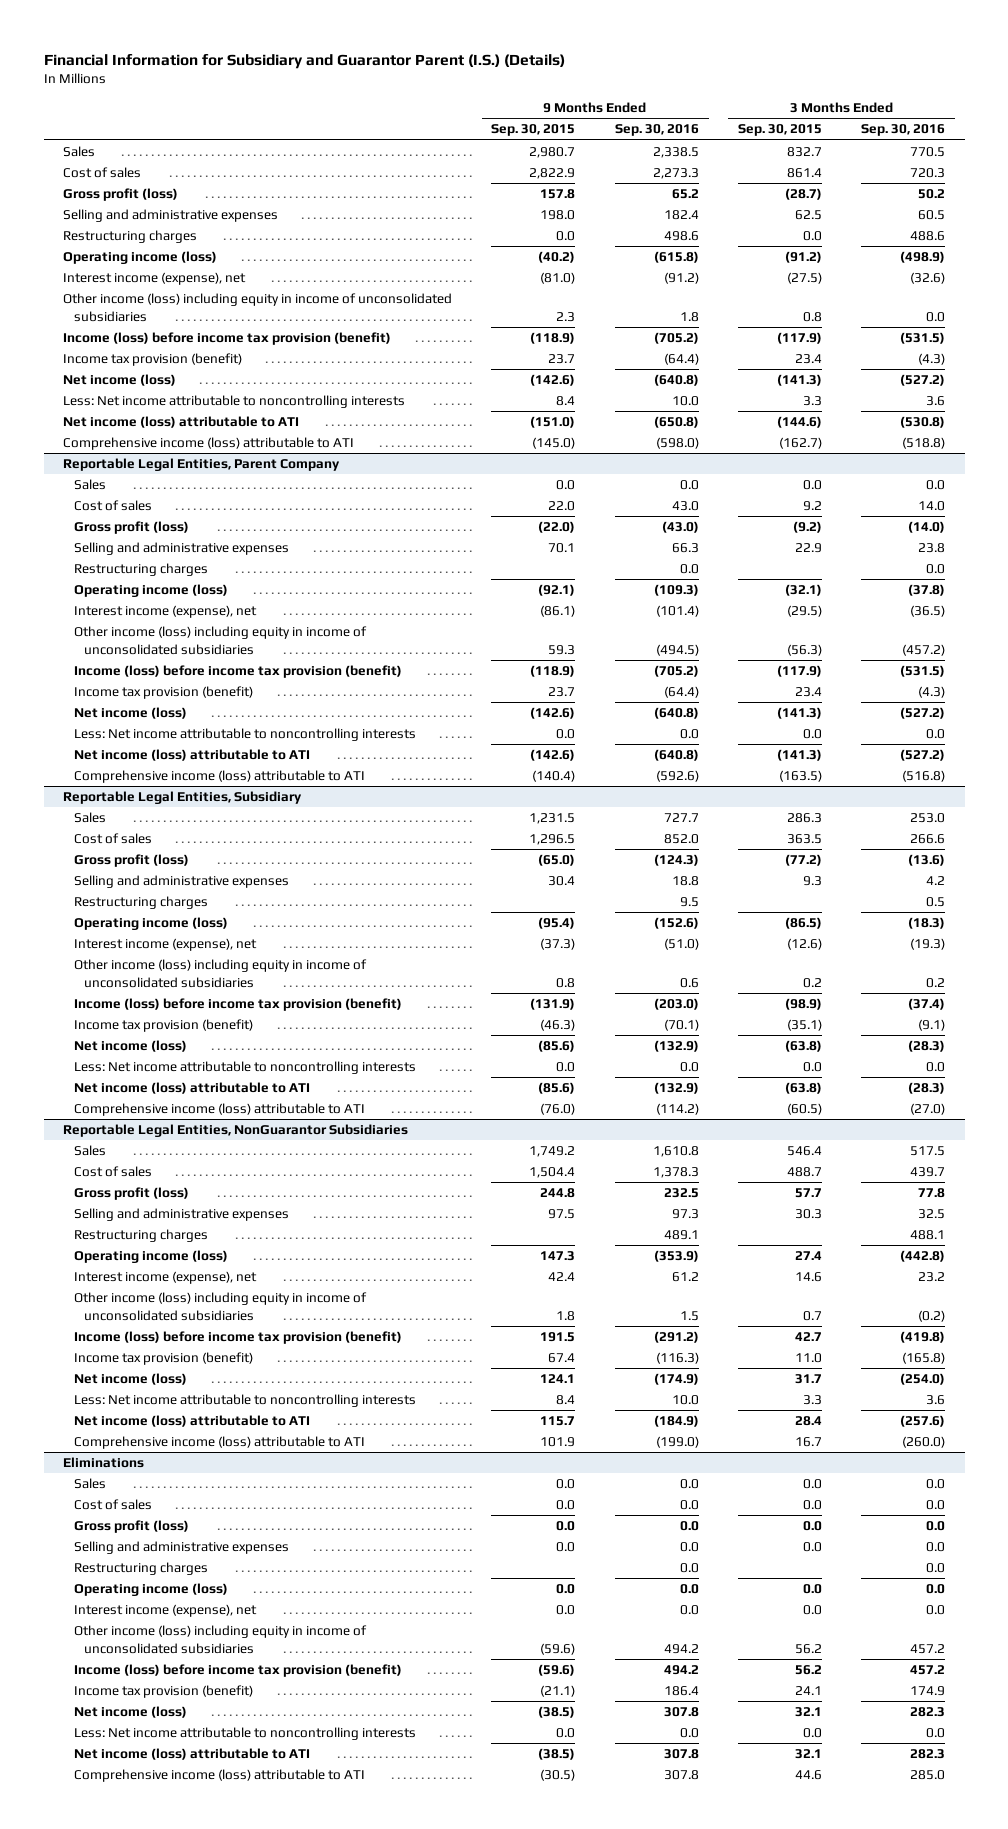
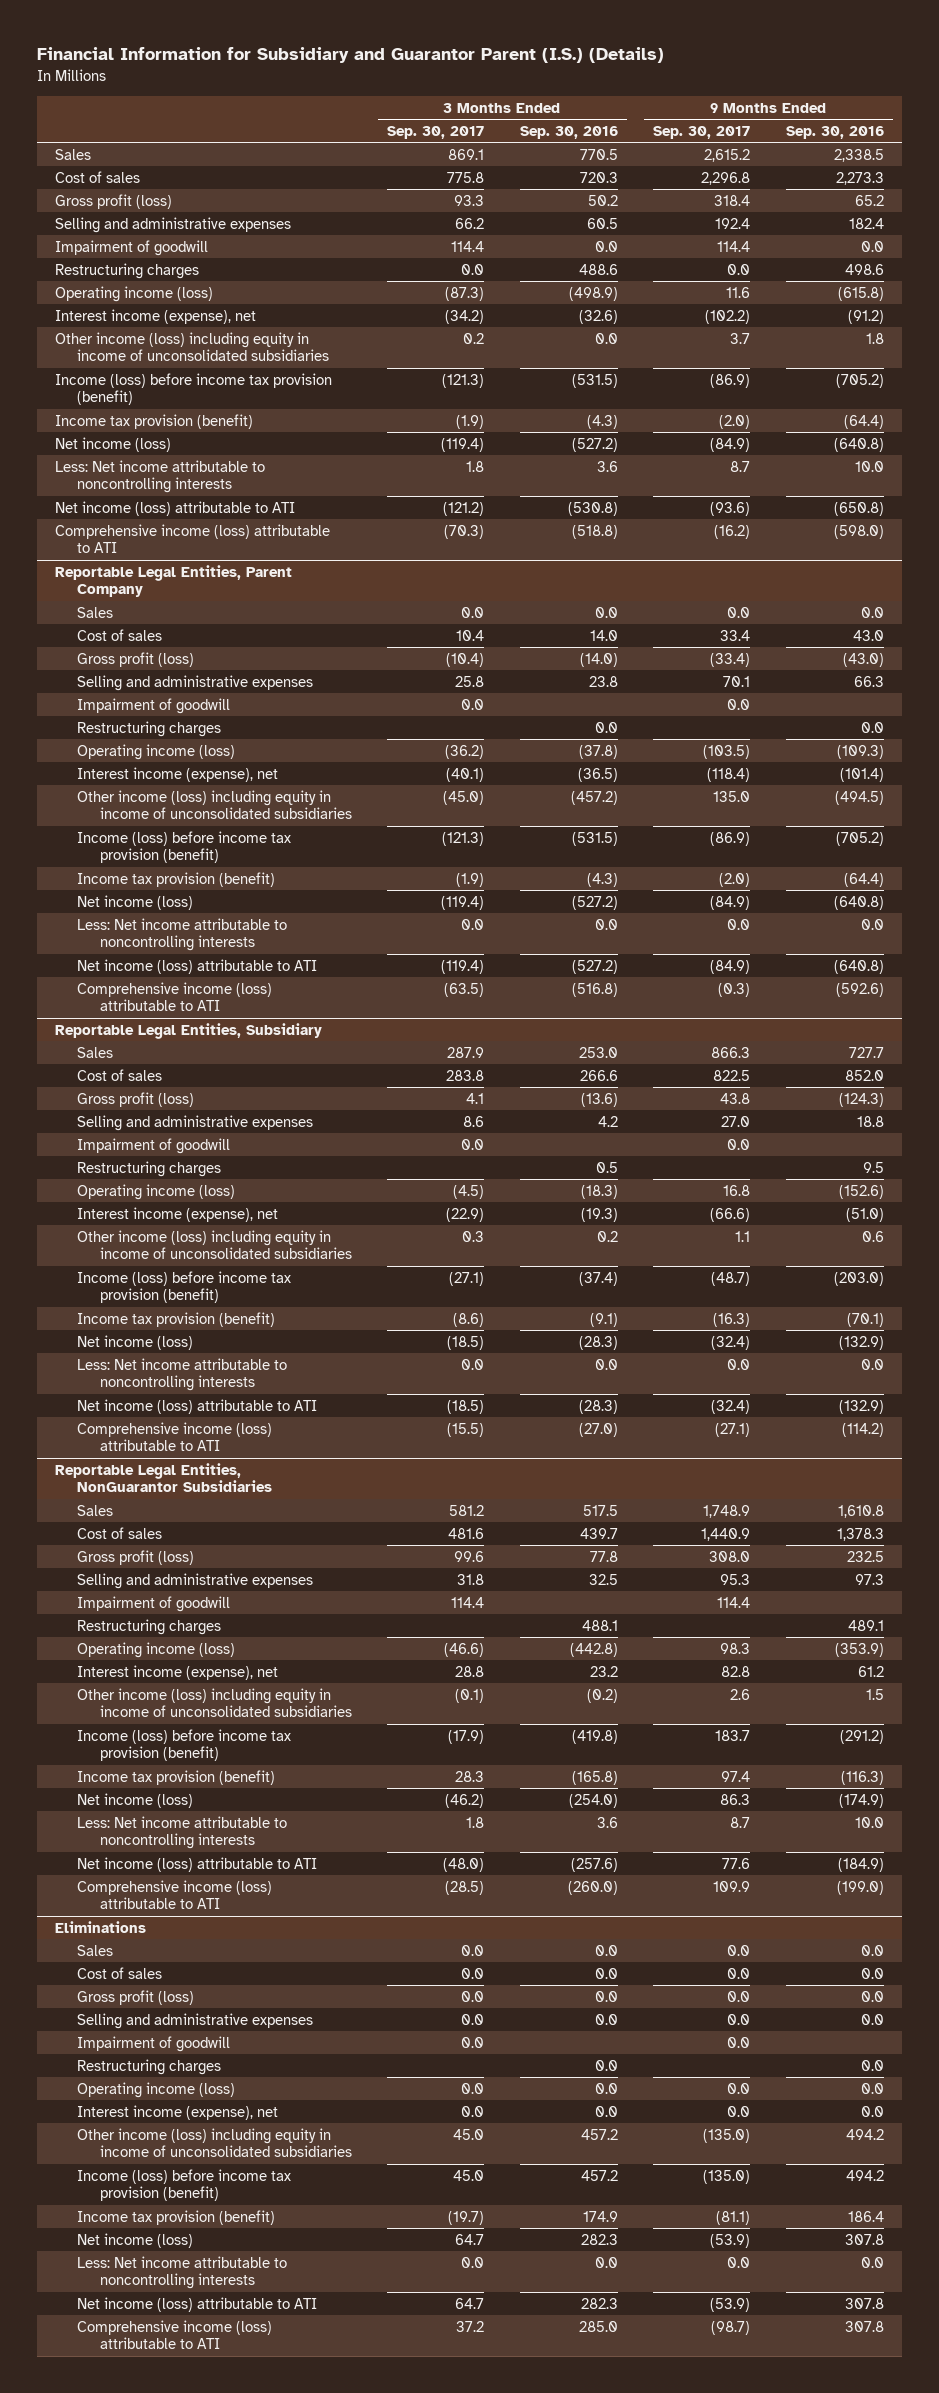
[491,124,576,137] Sep. 30, 2015 -> none
[737,124,822,137] Sep. 30, 2015 -> none
none -> [387,125,485,139] Sep. 30, 2017
none -> [653,125,751,139] Sep. 30, 2017
none -> [54,239,208,256] Impairment of goodwill
none -> [77,697,231,714] Impairment of goodwill
none -> [77,1137,231,1154] Impairment of goodwill
none -> [77,1595,231,1612] Impairment of goodwill
none -> [77,2035,231,2052] Impairment of goodwill

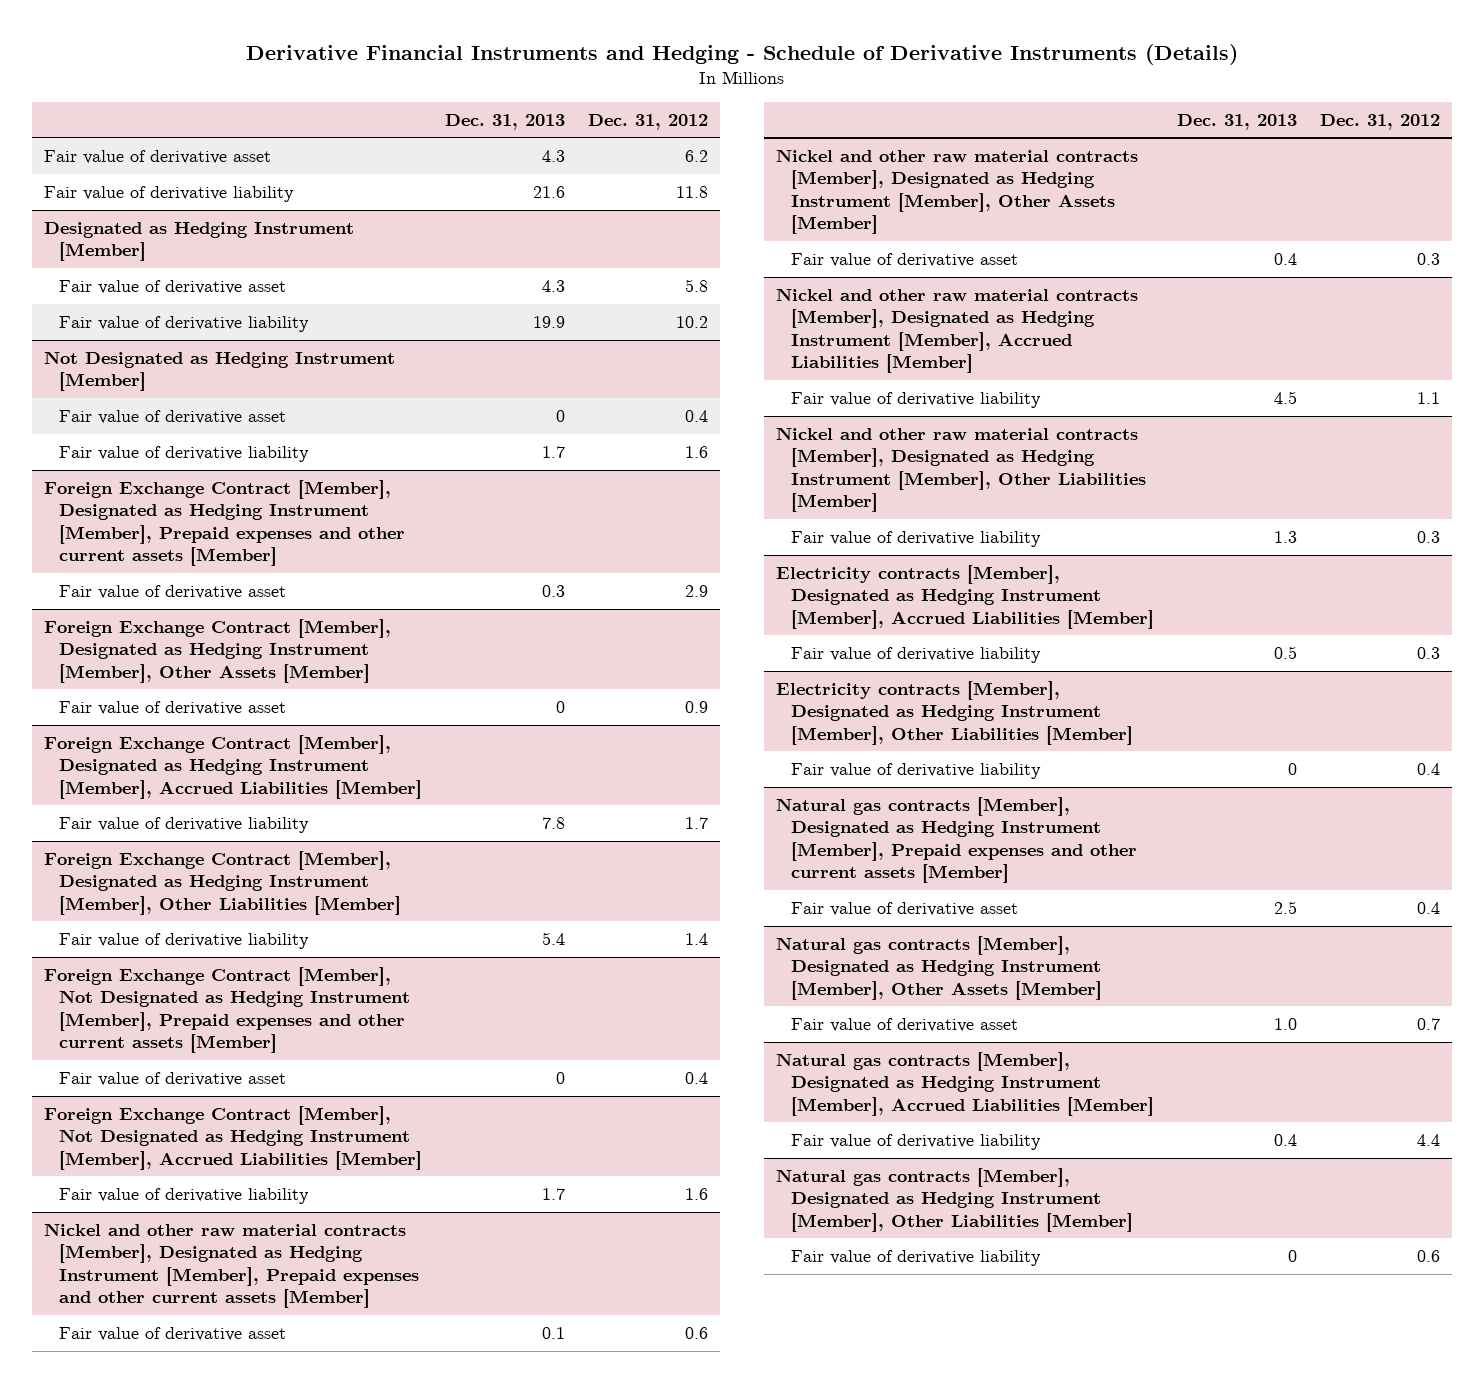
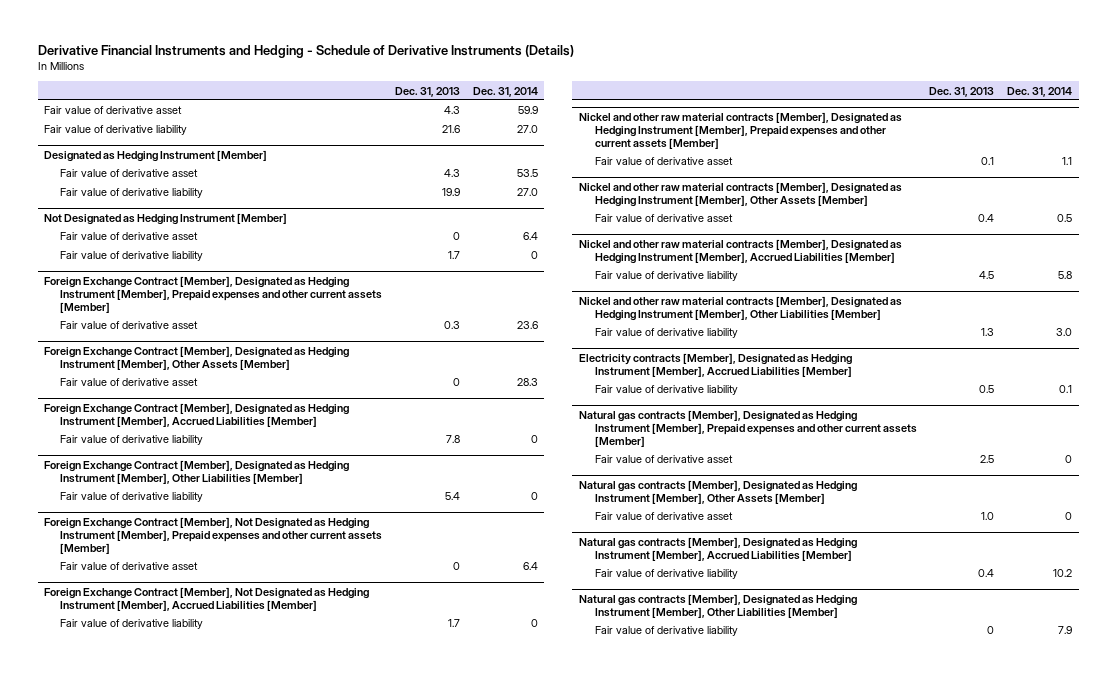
[588,113,709,130] Dec. 31, 2012 -> none
none -> [472,86,538,97] Dec. 31, 2014
[775,680,1134,745] Electricity contracts [Member], Designated as Hedging Instrument [Member], Other Liabilities [Member] -> none
[791,762,1042,779] Fair value of derivative liability -> none

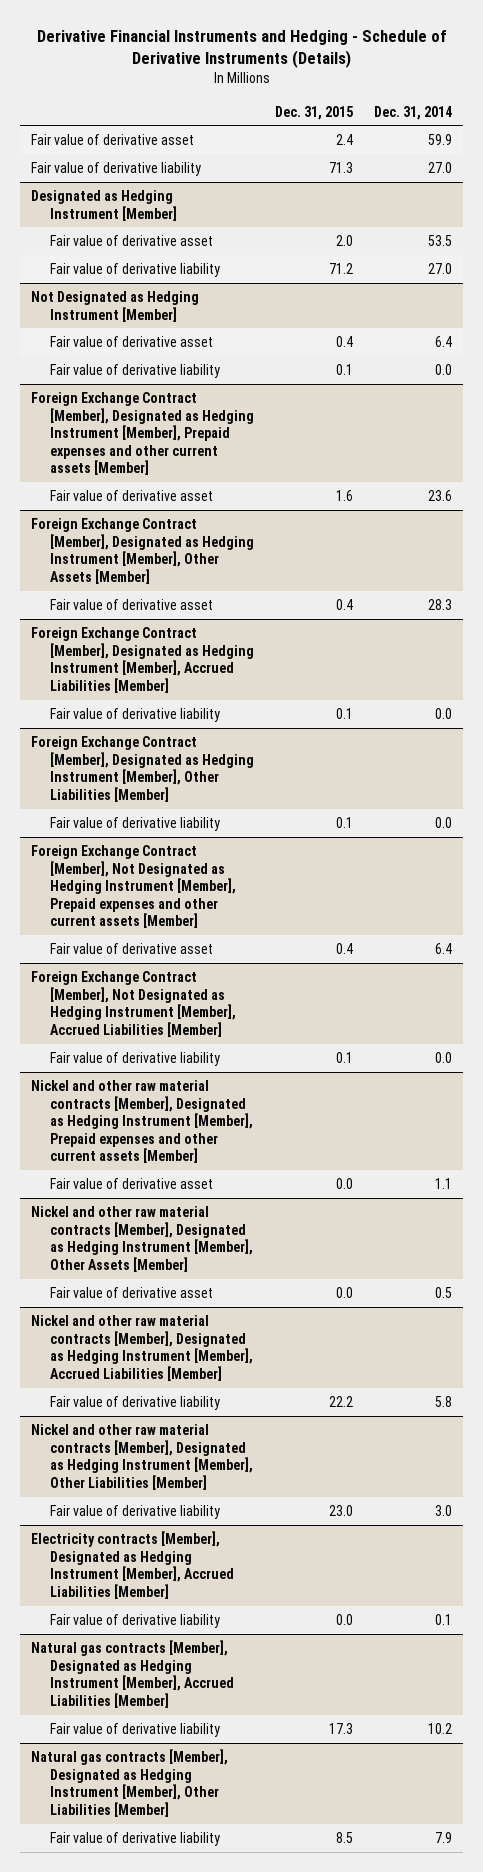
[394,86,460,97] Dec. 31, 2013 -> none
none -> [275,105,354,120] Dec. 31, 2015
[530,251,538,260] 0 -> [435,363,453,375] 0.0
[530,435,538,444] 0 -> [435,707,453,719] 0.0
[530,492,538,501] 0 -> [435,816,453,828] 0.0
[530,619,538,628] 0 -> [435,1051,453,1063] 0.0
[578,409,917,447] Natural gas contracts [Member], Designated as Hedging Instrument [Member], Prepaid expenses and other current assets [Member] -> none
[594,455,733,464] Fair value of derivative asset -> none
[578,479,857,504] Natural gas contracts [Member], Designated as Hedging Instrument [Member], Other Assets [Member] -> none
[594,512,733,521] Fair value of derivative asset -> none

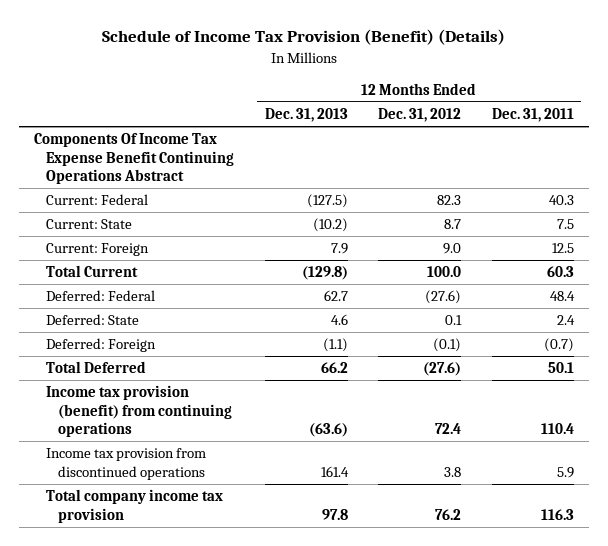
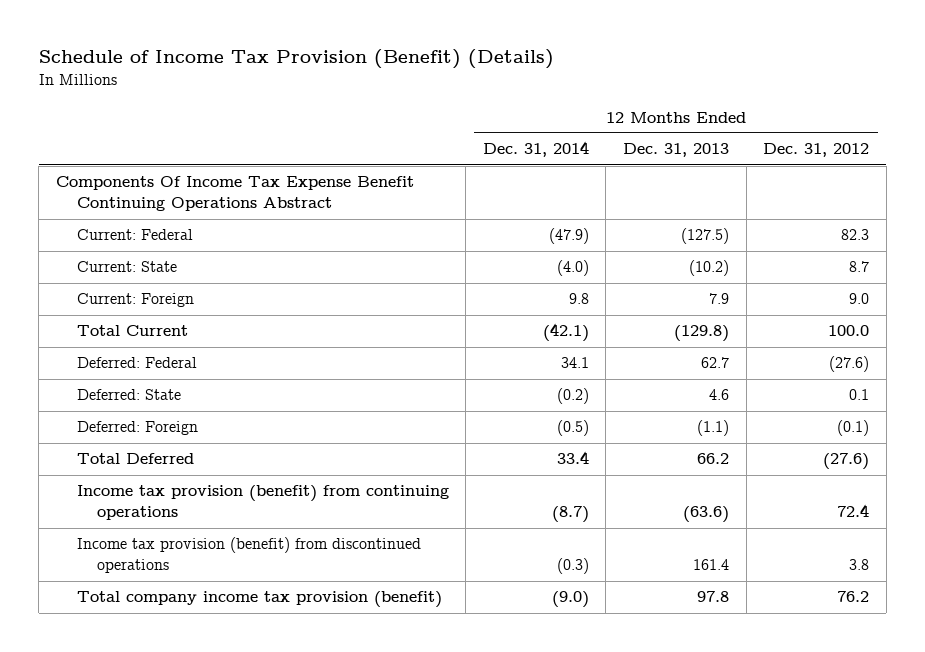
[491,108,574,123] Dec. 31, 2011 -> none
none -> [482,141,589,158] Dec. 31, 2014
[46,448,207,480] Income tax provision from discontinued operations -> [76,537,421,574] Income tax provision (benefit) from discontinued operations
[46,489,224,523] Total company income tax provision -> [76,591,442,609] Total company income tax provision (benefit)

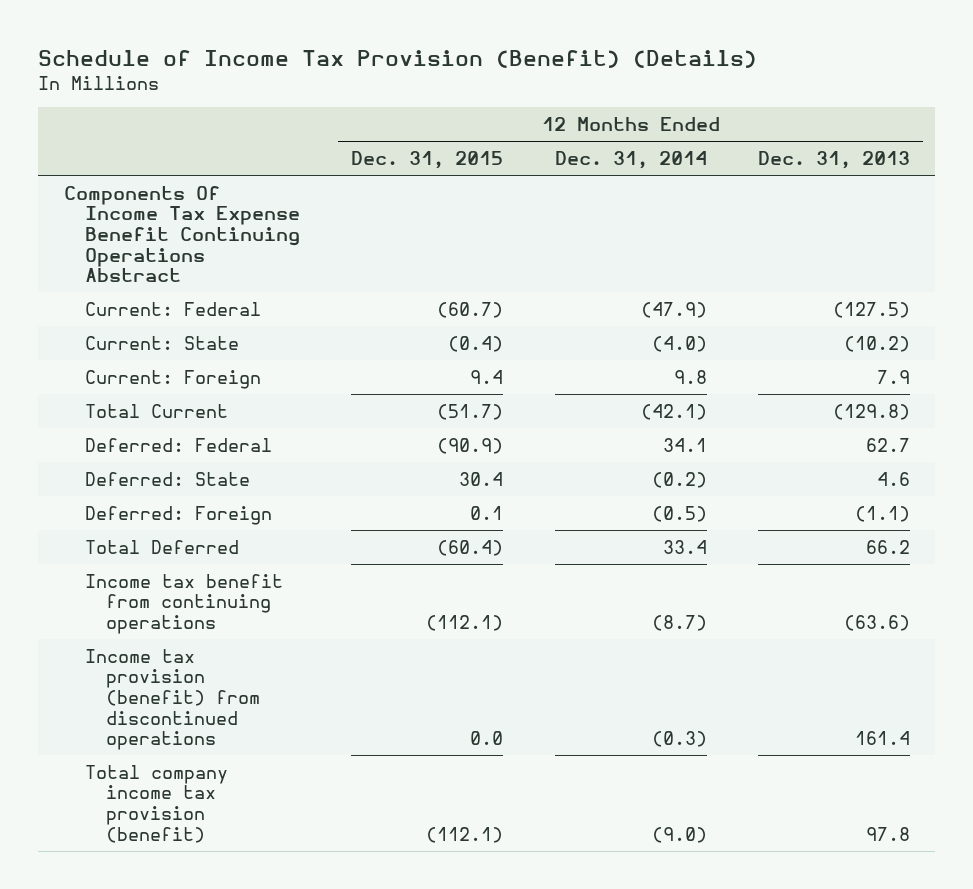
[763,143,870,158] Dec. 31, 2012 -> none
none -> [351,150,504,169] Dec. 31, 2015
[76,485,449,521] Income tax provision (benefit) from continuing operations -> [84,573,283,634] Income tax benefit from continuing operations

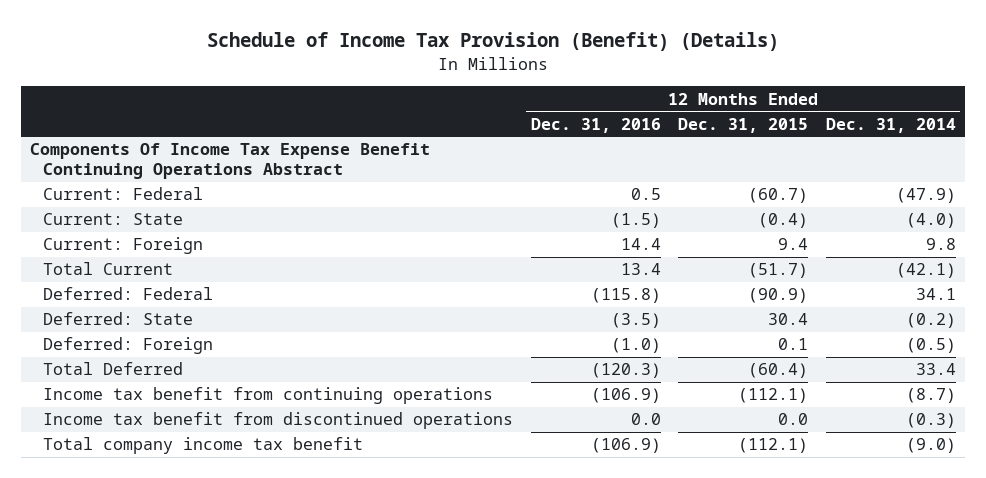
[757,150,910,169] Dec. 31, 2013 -> none
none -> [530,117,661,133] Dec. 31, 2016
[84,648,261,751] Income tax provision (benefit) from discontinued operations -> [42,412,513,430] Income tax benefit from discontinued operations
[84,764,228,843] Total company income tax provision (benefit) -> [42,437,363,455] Total company income tax benefit

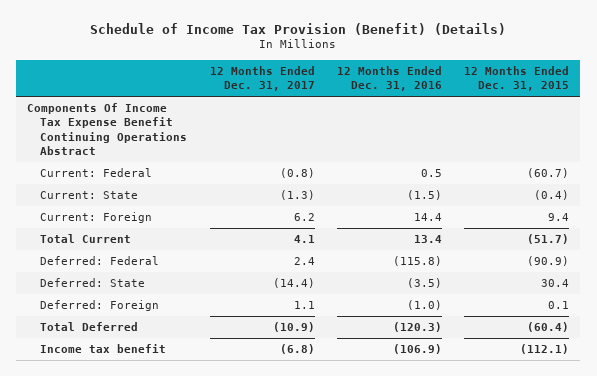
[825,117,956,133] Dec. 31, 2014 -> none
none -> [209,65,315,92] 12 Months Ended Dec. 31, 2017
[42,412,513,430] Income tax benefit from discontinued operations -> none
[42,437,363,455] Total company income tax benefit -> none
[42,387,493,405] Income tax benefit from continuing operations -> [40,344,167,354] Income tax benefit

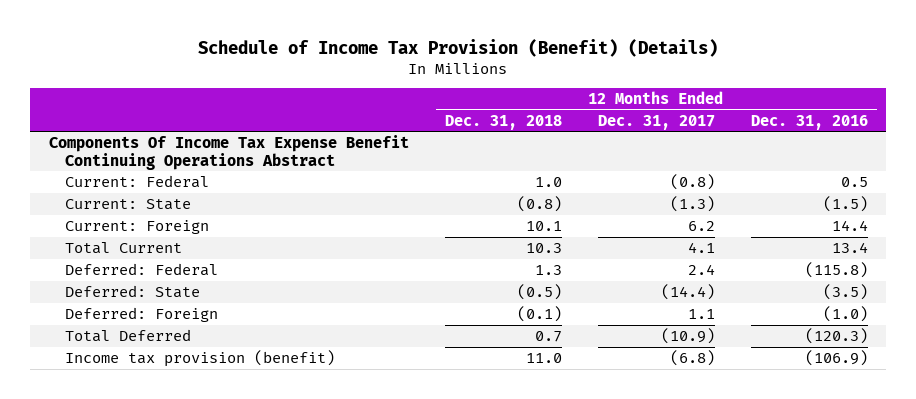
[464,65,570,92] 12 Months Ended Dec. 31, 2015 -> none
none -> [444,114,562,130] Dec. 31, 2018
[40,344,167,354] Income tax benefit -> [65,349,336,367] Income tax provision (benefit)

